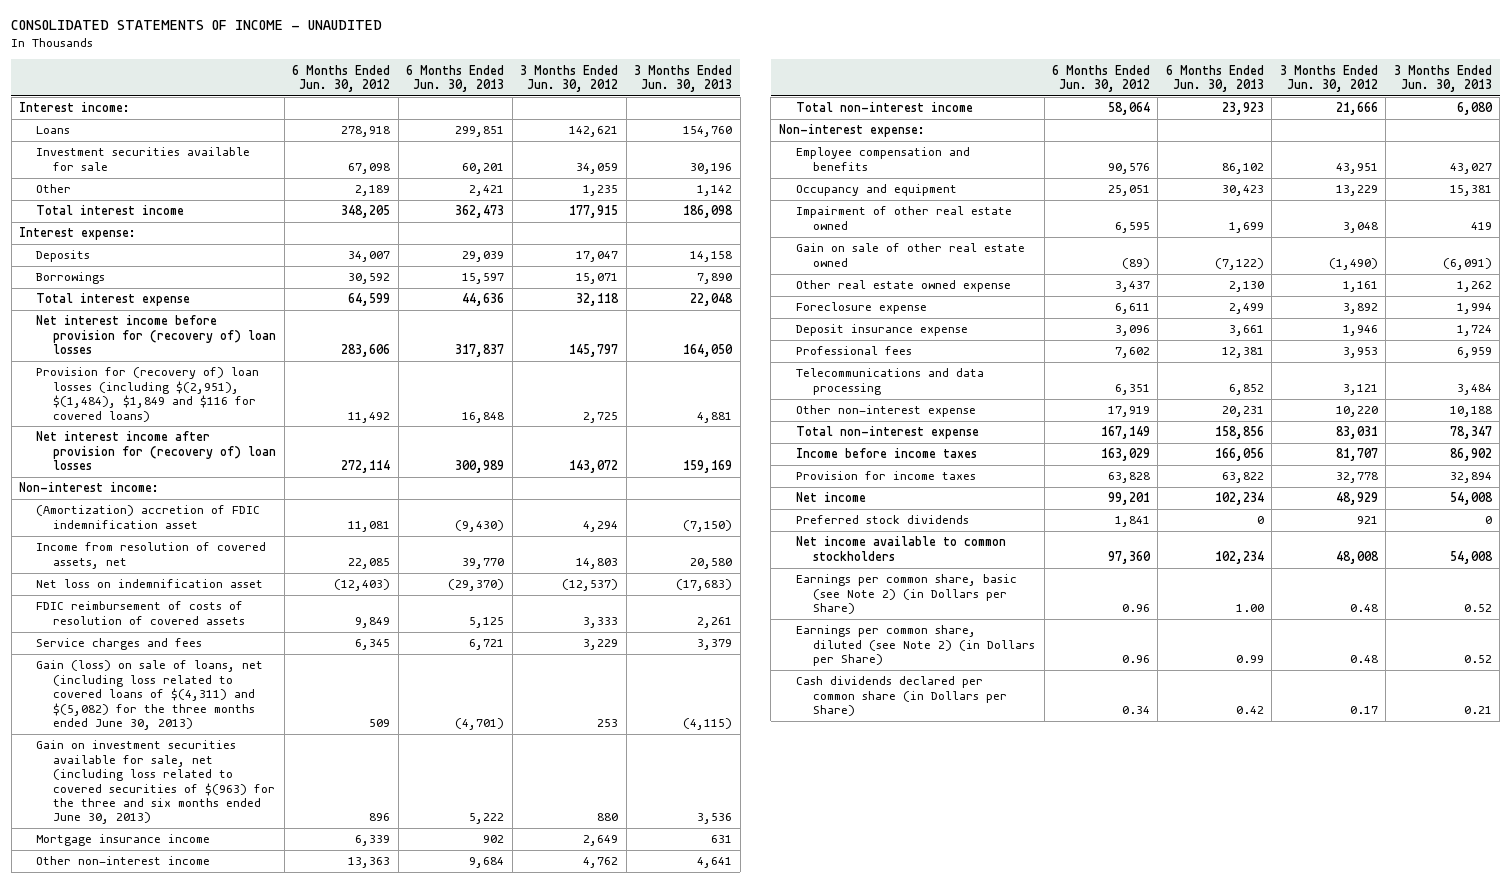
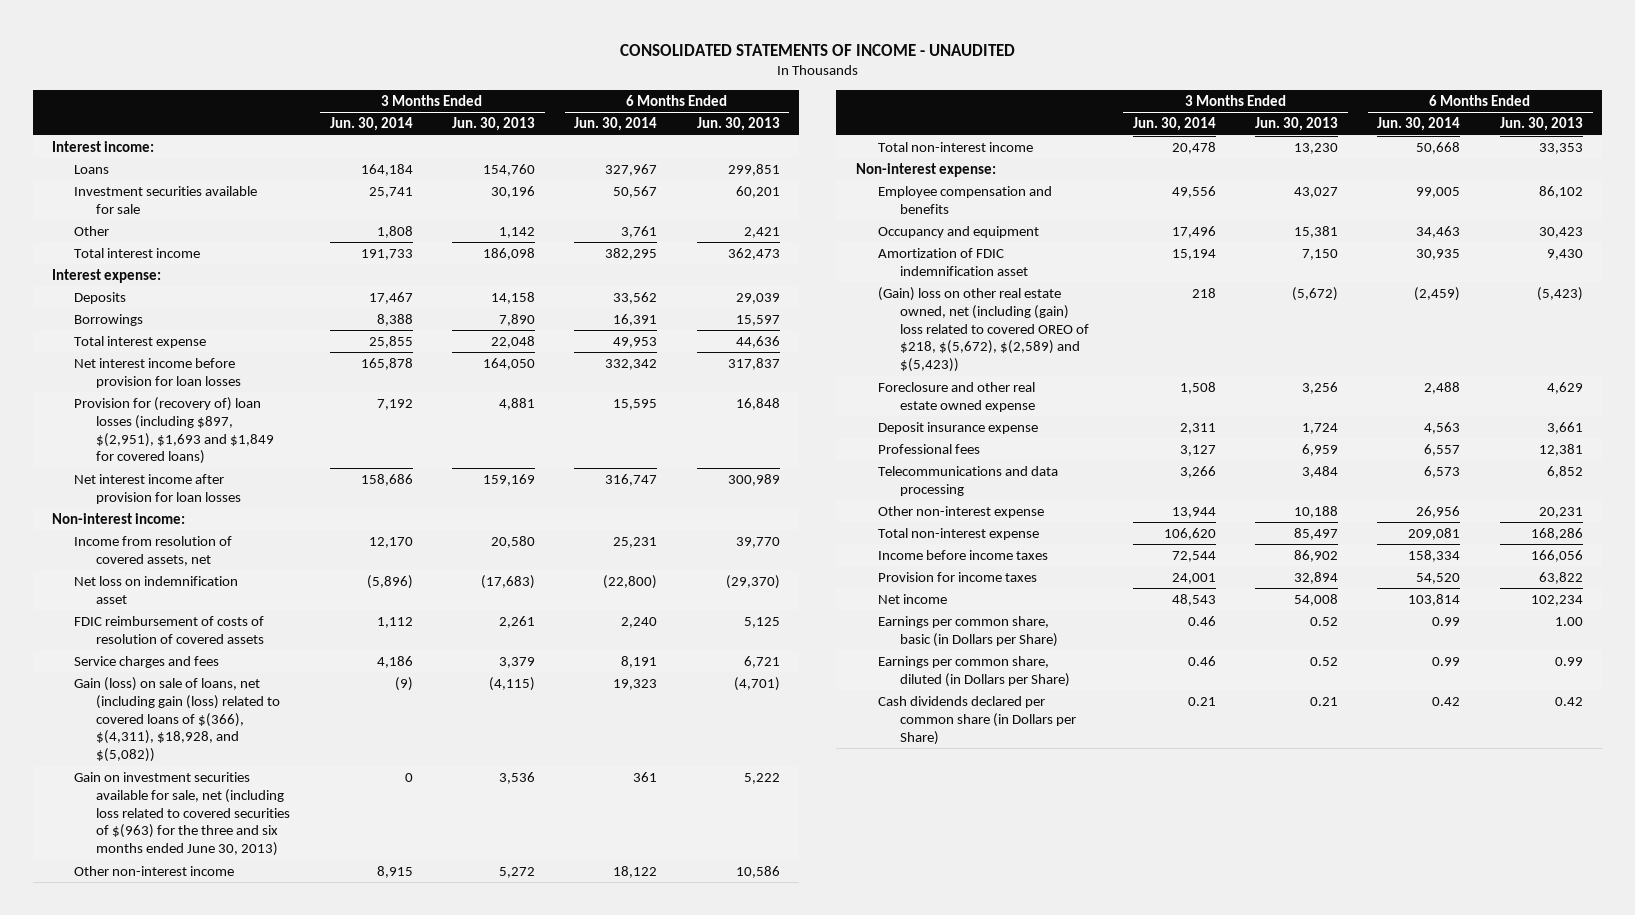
[292,64,391,92] 6 Months Ended Jun. 30, 2012 -> none
[520,64,619,92] 3 Months Ended Jun. 30, 2012 -> none
none -> [329,117,413,132] Jun. 30, 2014
none -> [574,117,658,132] Jun. 30, 2014
[36,315,277,355] Net interest income before provision for (recovery of) loan losses -> [74,357,242,388] Net interest income before provision for loan losses
[36,367,260,422] Provision for (recovery of) loan losses (including $(2,951), $(1,484), $1,849 and $116 for covered loans) -> [74,396,275,465] Provision for (recovery of) loan losses (including $897, $(2,951), $1,693 and $1,849 for covered loans)
[36,431,277,471] Net interest income after provision for (recovery of) loan losses -> [74,473,242,504] Net interest income after provision for loan losses
[36,505,261,529] (Amortization) accretion of FDIC indemnification asset -> none
[36,660,264,730] Gain (loss) on sale of loans, net (including loss related to covered loans of $(4,311) and $(5,082) for the three months ended June 30, 2013) -> [74,676,281,763] Gain (loss) on sale of loans, net (including gain (loss) related to covered loans of $(366), $(4,311), $18,928, and $(5,082))
[36,834,211,847] Mortgage insurance income -> none
[469,857,505,869] 9,684 -> [735,865,780,878] 10,586
[697,857,733,869] 4,641 -> [499,866,536,878] 5,272
[1221,102,1264,116] 23,923 -> [1538,142,1583,154] 33,353
[1456,102,1493,116] 6,080 -> [1294,142,1339,154] 13,230
[795,206,1012,230] Impairment of other real estate owned -> none
[795,280,1011,293] Other real estate owned expense -> none
none -> [877,247,1028,276] Amortization of FDIC indemnification asset
[795,243,1025,267] Gain on sale of other real estate owned -> [877,286,1089,373] (Gain) loss on other real estate owned, net (including (gain) loss related to covered OREO of $218, $(5,672), $(2,589) and $(5,423))
[1214,257,1264,270] (7,122) -> [1536,286,1583,301] (5,423)
[1442,257,1492,270] (6,091) -> [1292,286,1339,301] (5,672)
[795,302,927,315] Foreclosure expense -> [877,381,1035,412] Foreclosure and other real estate owned expense
[1228,303,1264,315] 2,499 -> [1546,381,1583,394] 4,629
[1456,303,1492,315] 1,994 -> [1302,381,1339,394] 3,256
[1214,426,1264,440] 158,856 -> [1530,527,1583,540] 168,286
[1449,426,1492,440] 78,347 -> [1294,527,1339,540] 85,497
[795,515,969,525] Preferred stock dividends -> none
[795,536,1006,561] Net income available to common stockholders -> none
[795,574,1017,615] Earnings per common share, basic (see Note 2) (in Dollars per Share) -> [877,615,1058,647] Earnings per common share, basic (in Dollars per Share)
[795,625,1036,667] Earnings per common share, diluted (see Note 2) (in Dollars per Share) -> [877,655,1070,687] Earnings per common share, diluted (in Dollars per Share)

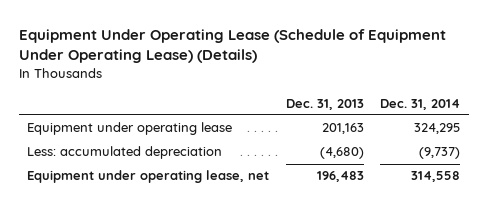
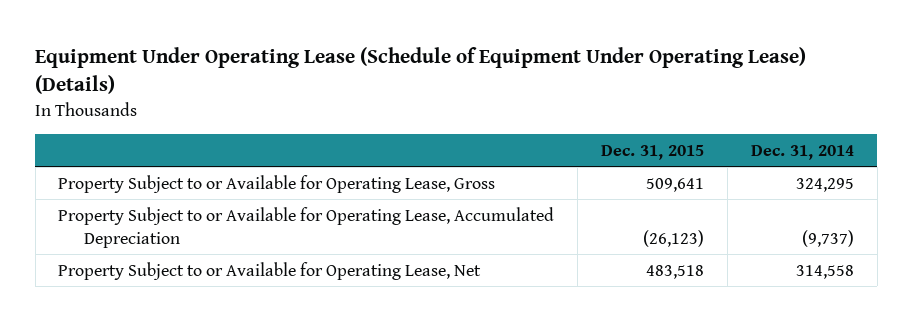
[285,98,364,110] Dec. 31, 2013 -> none
none -> [601,144,705,160] Dec. 31, 2015
[27,122,233,136] Equipment under operating lease -> [58,174,496,193] Property Subject to or Available for Operating Lease, Gross
[27,146,223,160] Less: accumulated depreciation -> [58,206,555,249] Property Subject to or Available for Operating Lease, Accumulated Depreciation
[27,170,270,184] Equipment under operating lease, net -> [58,261,482,280] Property Subject to or Available for Operating Lease, Net

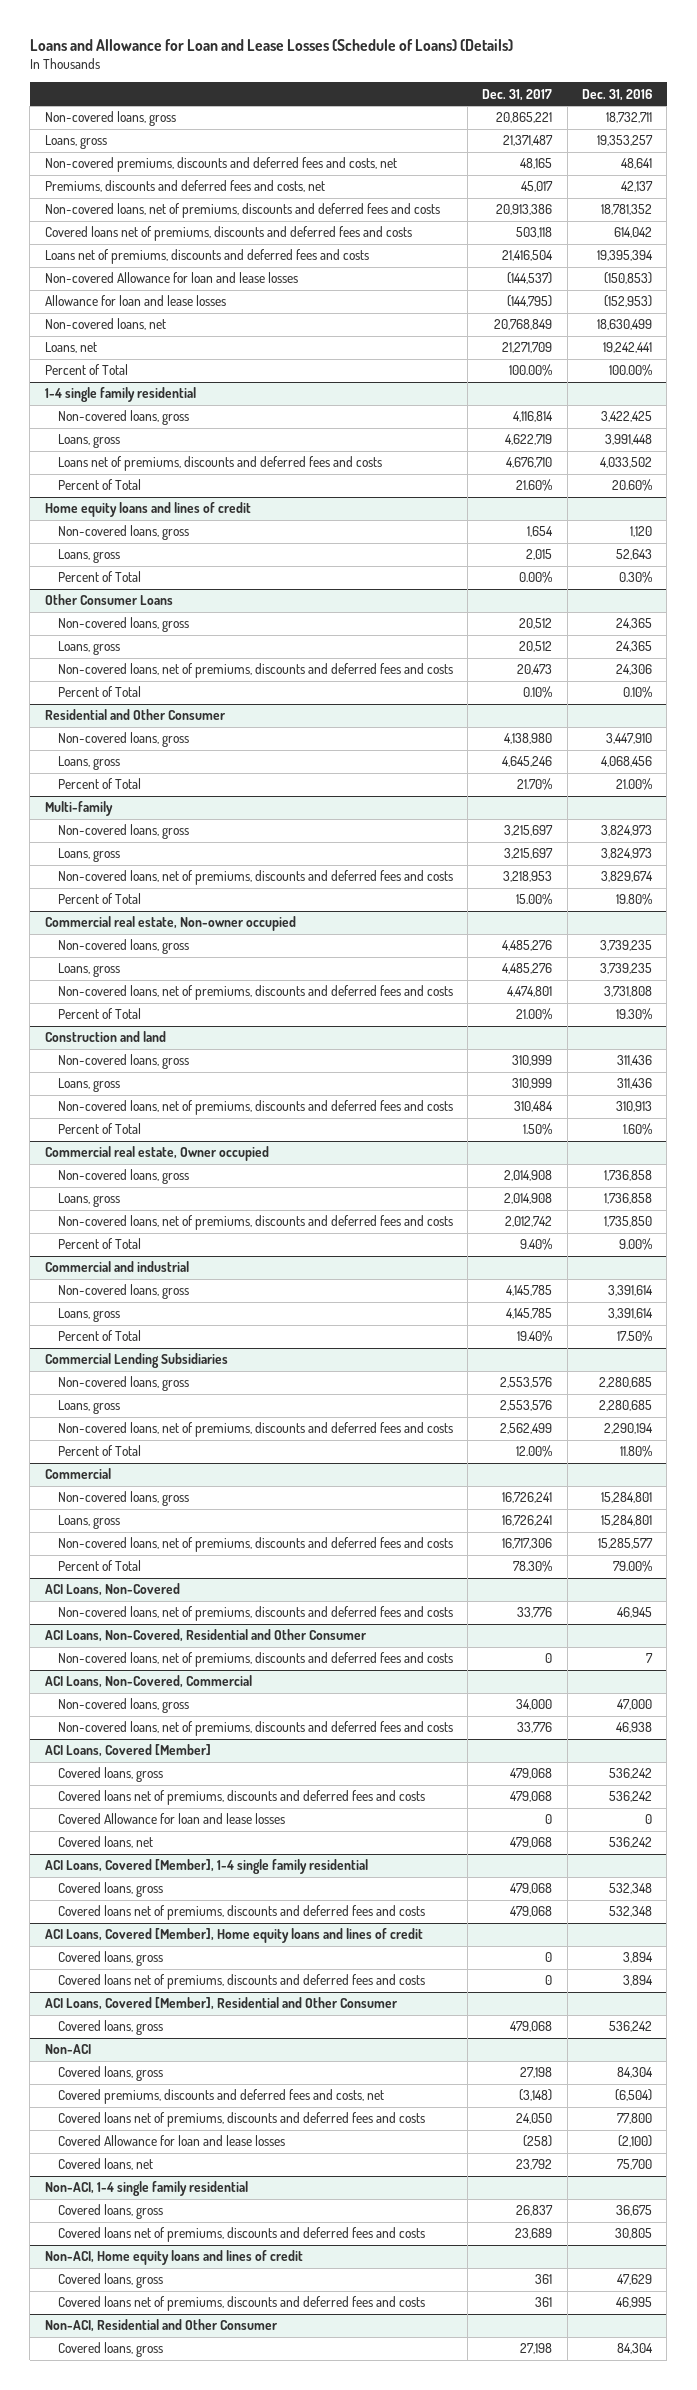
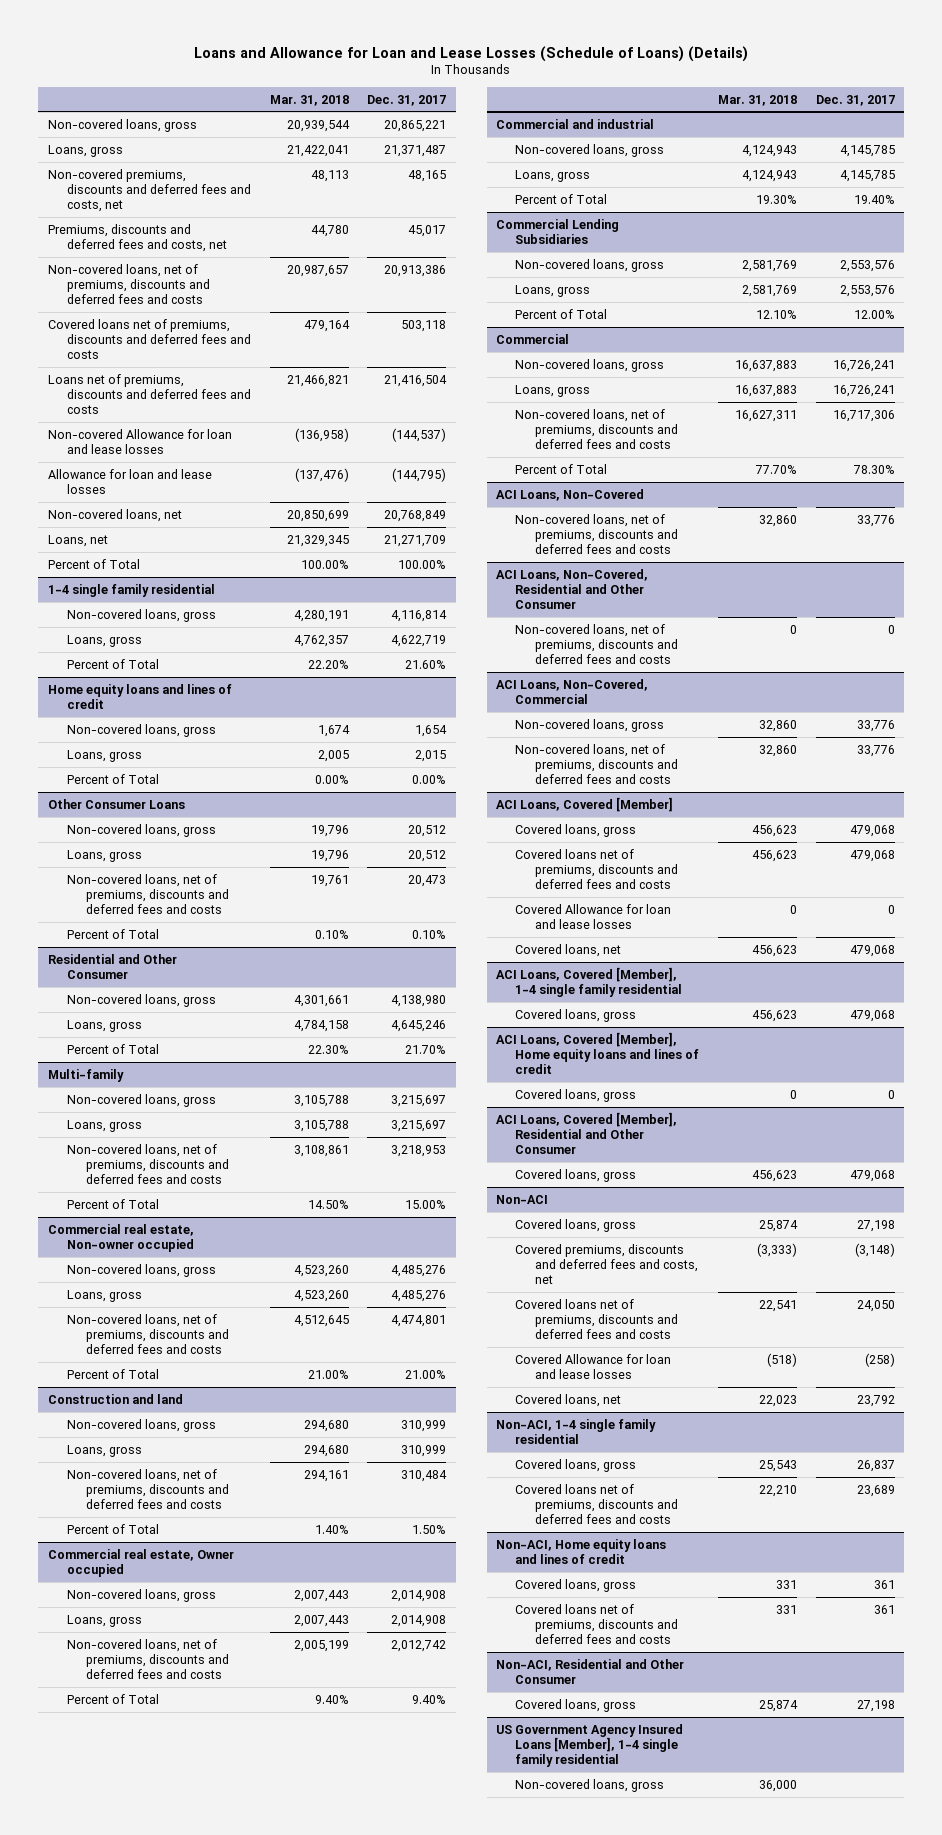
[581,88,652,101] Dec. 31, 2016 -> none
none -> [269,94,349,106] Mar. 31, 2018
[57,456,382,472] Loans net of premiums, discounts and deferred fees and costs -> none
[57,1422,453,1438] Non-covered loans, net of premiums, discounts and deferred fees and costs -> none
[516,1699,553,1711] 34,000 -> [856,719,895,732] 33,776
[57,1905,425,1921] Covered loans net of premiums, discounts and deferred fees and costs -> none
[57,1974,425,1990] Covered loans net of premiums, discounts and deferred fees and costs -> none
none -> [496,1723,684,1768] US Government Agency Insured Loans [Member], 1-4 single family residential
none -> [515,1778,665,1792] Non-covered loans, gross

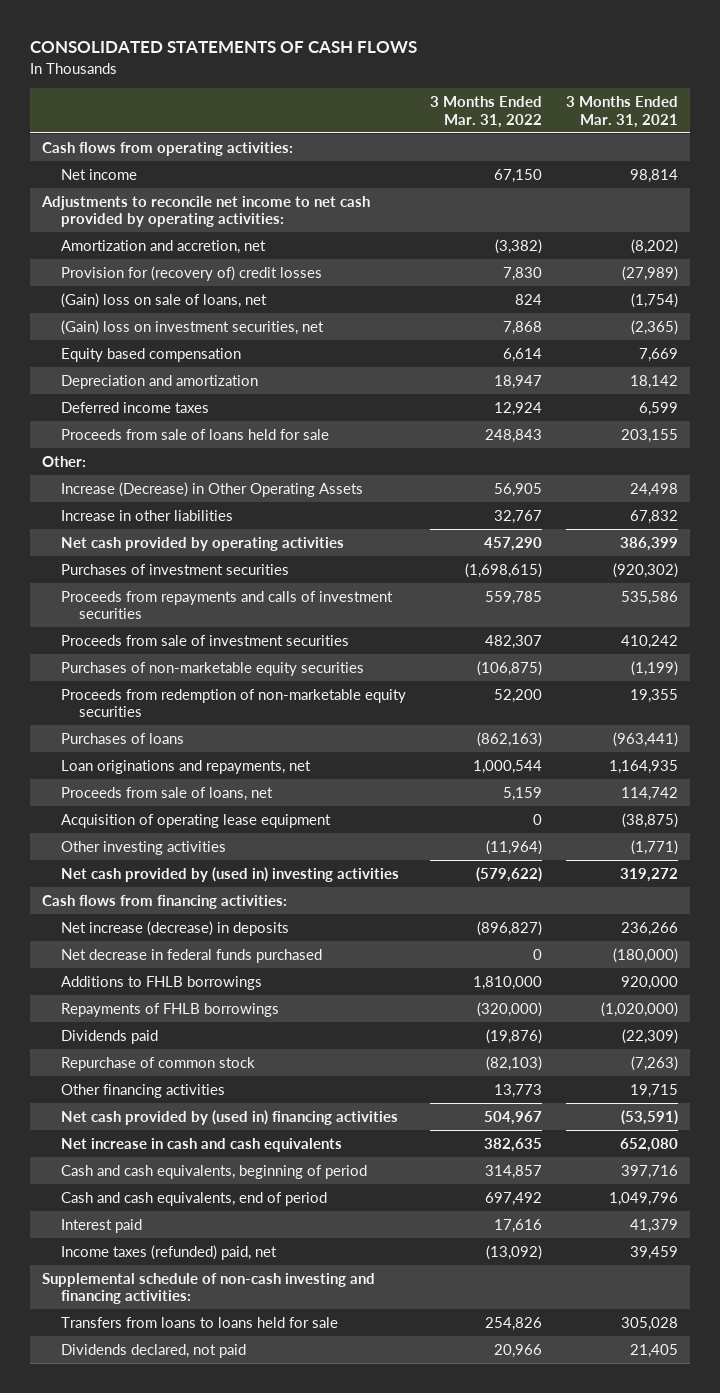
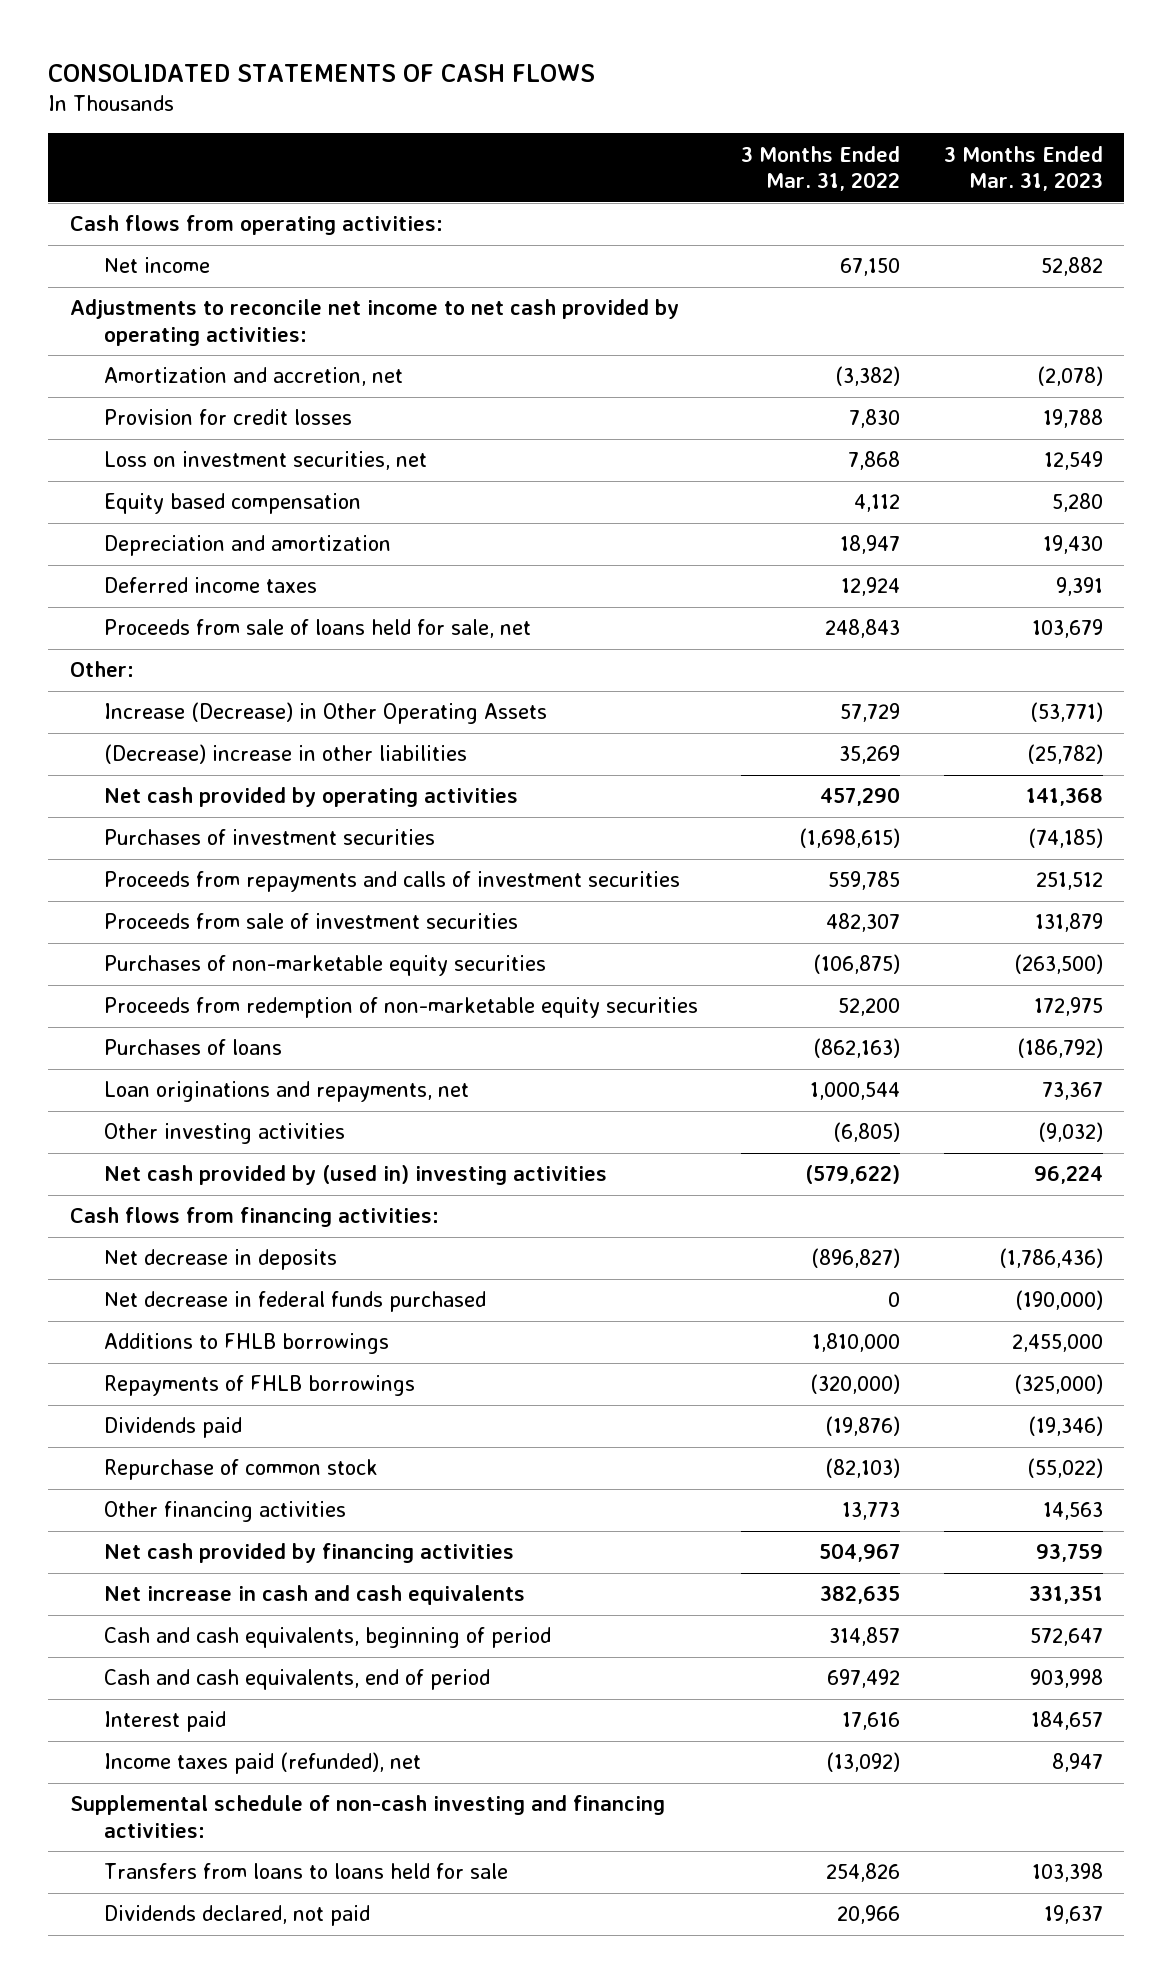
[565,96,678,128] 3 Months Ended Mar. 31, 2021 -> none
none -> [943,145,1103,191] 3 Months Ended Mar. 31, 2023
[60,292,267,308] (Gain) loss on sale of loans, net -> none
[60,265,322,281] Provision for (recovery of) credit losses -> [104,409,353,426] Provision for credit losses
[60,319,324,335] (Gain) loss on investment securities, net -> [104,451,428,471] Loss on investment securities, net
[502,347,542,362] 6,614 -> [854,494,901,513] 4,112
[60,428,329,440] Proceeds from sale of loans held for sale -> [104,619,532,639] Proceeds from sale of loans held for sale, net
[493,482,542,497] 56,905 -> [840,703,901,723] 57,729
[60,509,233,521] Increase in other liabilities -> [104,744,468,765] (Decrease) increase in other liabilities
[493,509,542,524] 32,767 -> [839,745,901,765] 35,269
[60,786,273,801] Proceeds from sale of loans, net -> none
[60,813,331,828] Acquisition of operating lease equipment -> none
[485,839,542,855] (11,964) -> [833,1122,901,1143] (6,805)
[60,920,289,936] Net increase (decrease) in deposits -> [104,1249,338,1271] Net decrease in deposits
[60,1109,398,1125] Net cash provided by (used in) financing activities -> [104,1543,515,1564] Net cash provided by financing activities
[60,1244,277,1260] Income taxes (refunded) paid, net -> [104,1752,422,1775] Income taxes paid (refunded), net

